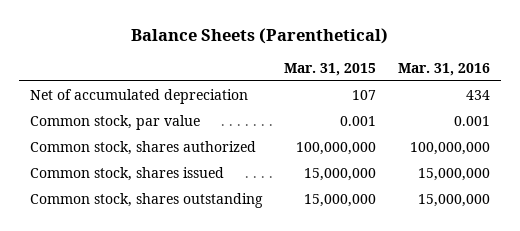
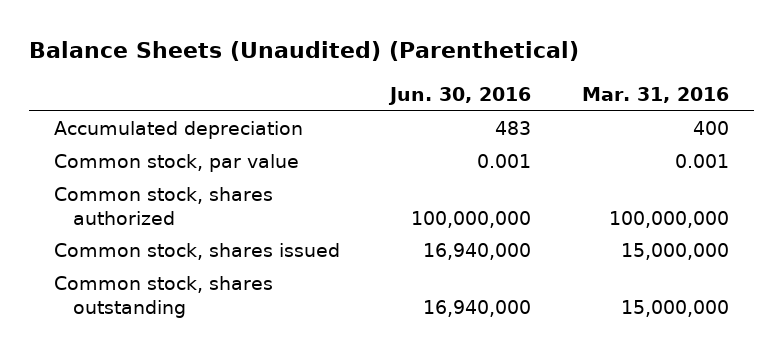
[130,27,388,44] Balance Sheets (Parenthetical) -> [28,41,579,62] Balance Sheets (Unaudited) (Parenthetical)
[284,62,377,76] Mar. 31, 2015 -> none
none -> [388,87,532,106] Jun. 30, 2016
[29,89,248,105] Net of accumulated depreciation -> [53,121,303,140] Accumulated depreciation
[466,90,491,101] 434 -> [692,121,729,136] 400

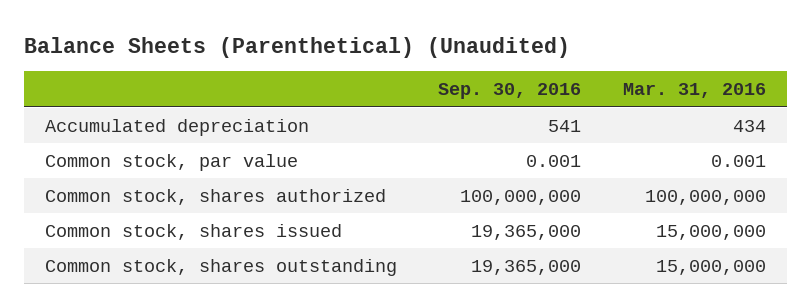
[28,41,579,62] Balance Sheets (Unaudited) (Parenthetical) -> [23,36,570,58] Balance Sheets (Parenthetical) (Unaudited)
[388,87,532,106] Jun. 30, 2016 -> none
none -> [438,83,582,100] Sep. 30, 2016
[692,121,729,136] 400 -> [733,119,767,132] 434

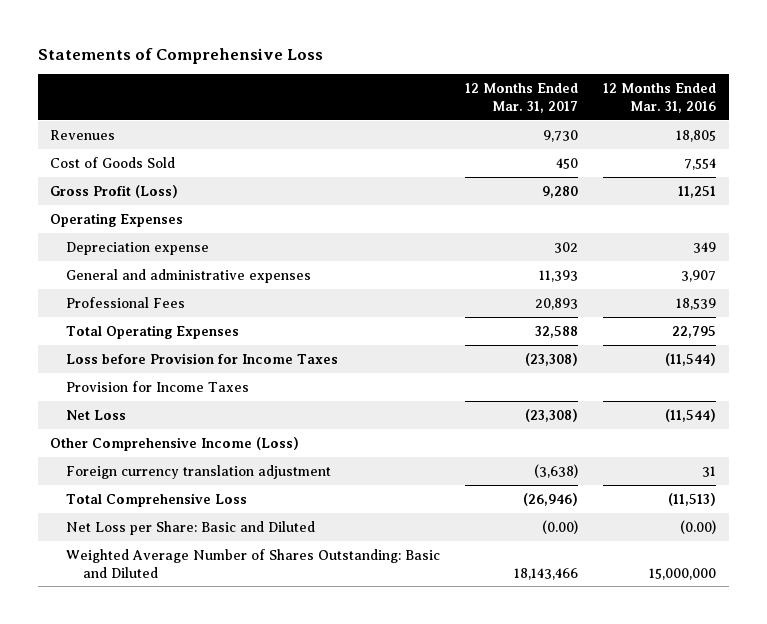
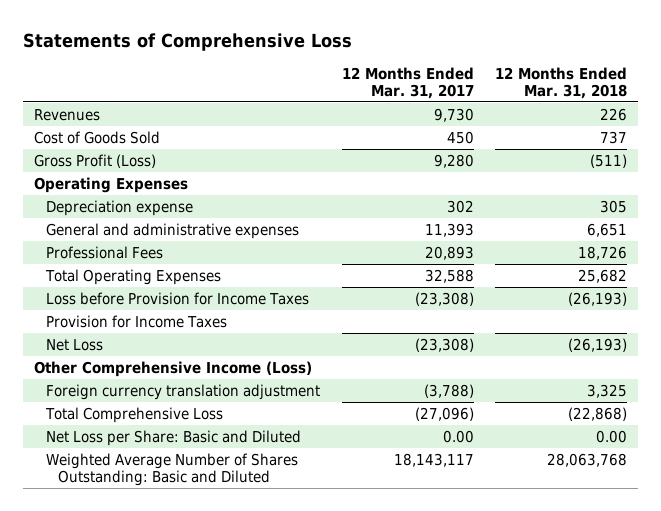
[603,82,717,113] 12 Months Ended Mar. 31, 2016 -> none
none -> [495,66,628,100] 12 Months Ended Mar. 31, 2018
[534,463,579,478] (3,638) -> [423,383,474,398] (3,788)
[523,492,579,506] (26,946) -> [414,406,474,421] (27,096)
[542,519,579,534] (0.00) -> [442,429,474,443] 0.00
[514,567,579,580] 18,143,466 -> [393,452,474,467] 18,143,117

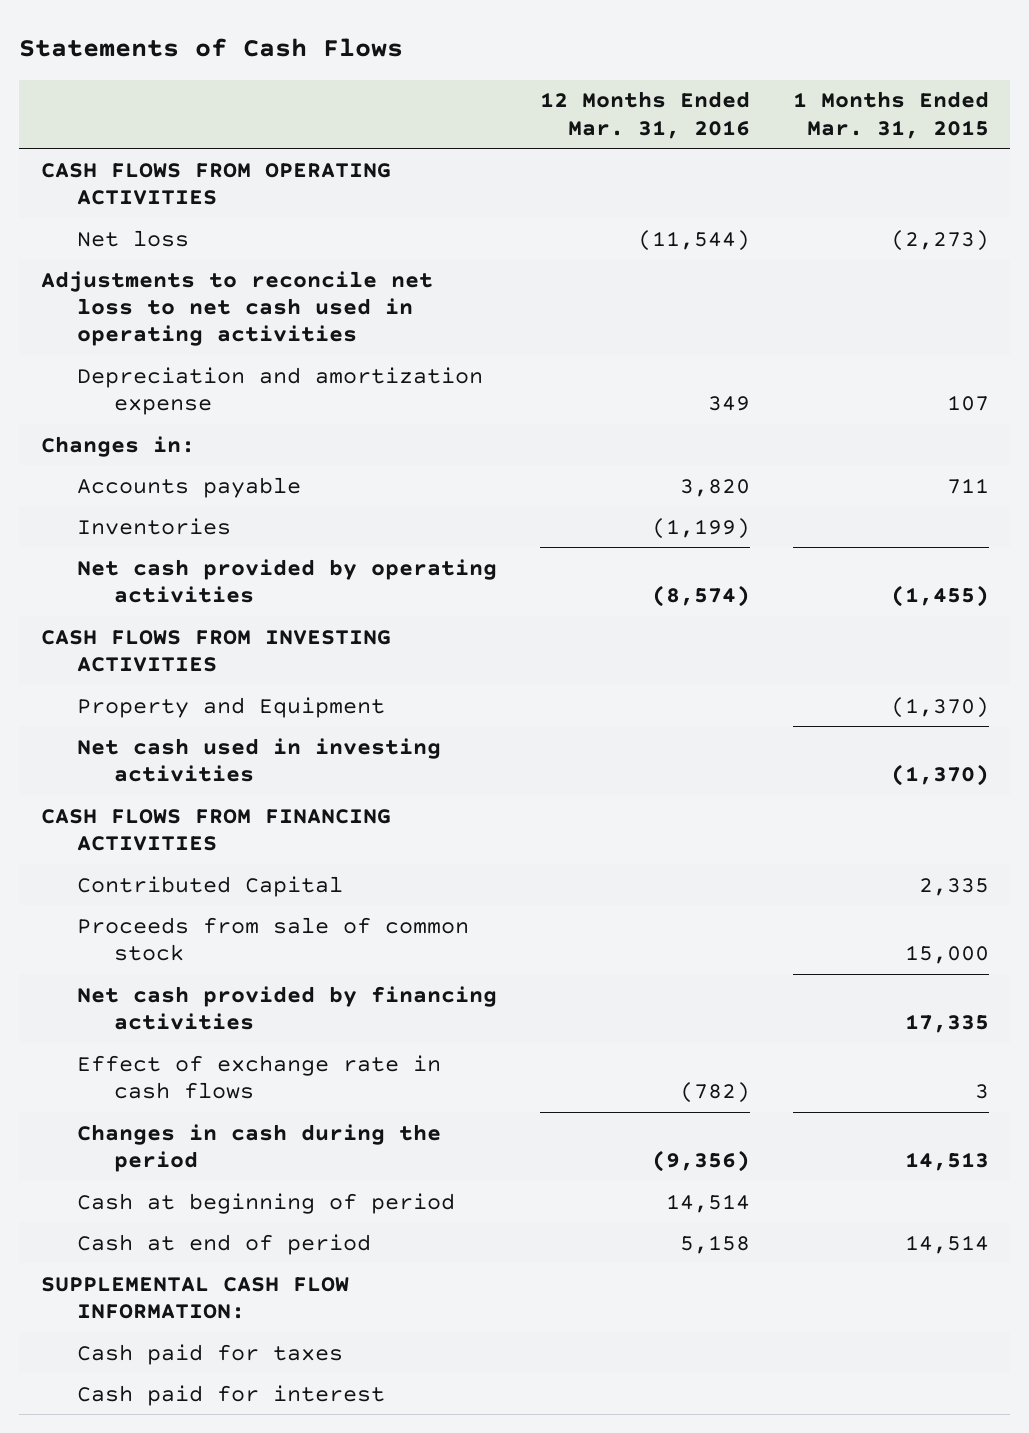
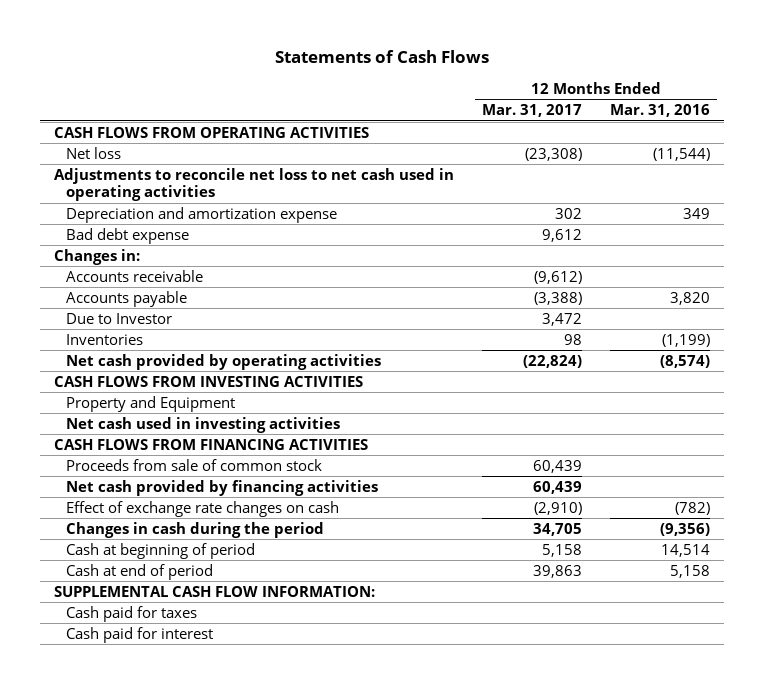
[792,91,989,139] 1 Months Ended Mar. 31, 2015 -> none
none -> [481,104,582,118] Mar. 31, 2017
none -> [65,228,189,245] Bad debt expense
none -> [65,270,203,283] Accounts receivable
none -> [65,313,172,325] Due to Investor
[77,875,344,897] Contributed Capital -> none
[77,1054,442,1100] Effect of exchange rate in cash flows -> [65,501,339,518] Effect of exchange rate changes on cash

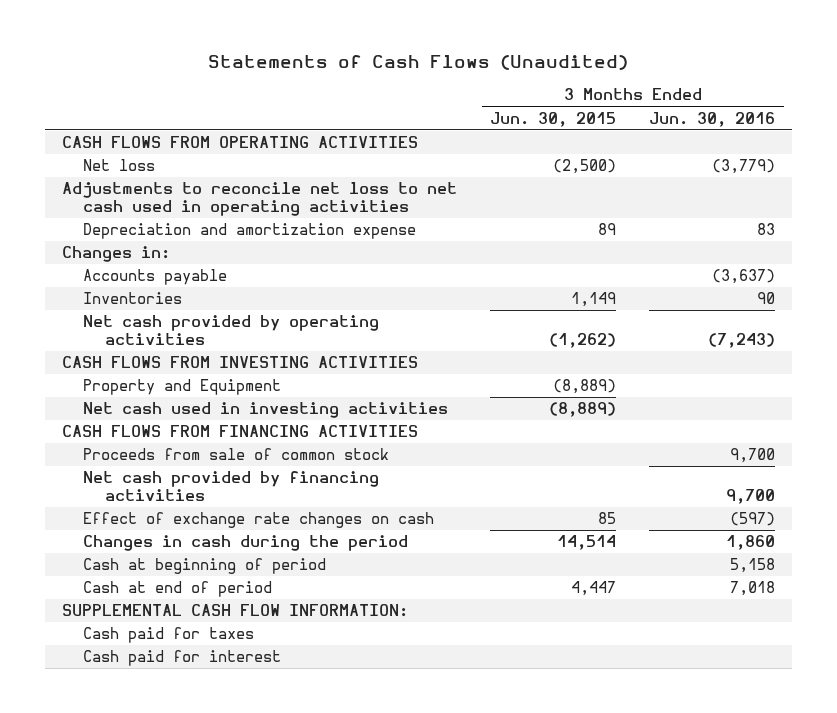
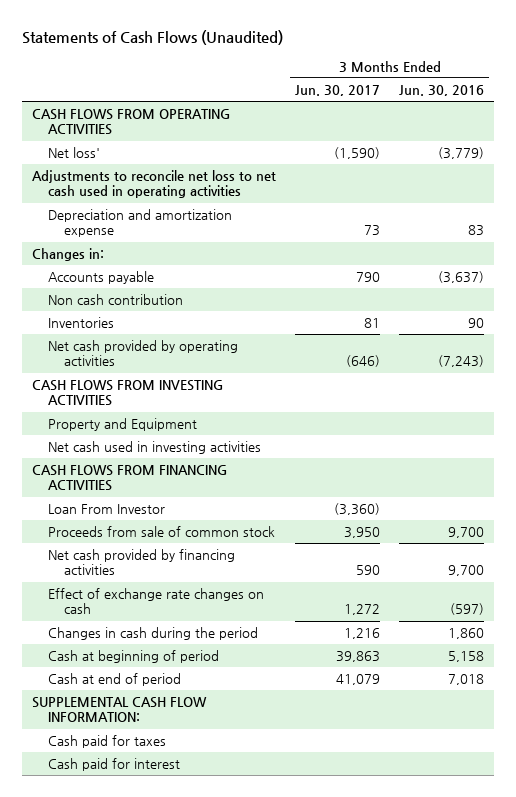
[489,111,616,127] Jun. 30, 2015 -> none
none -> [295,85,381,97] Jun. 30, 2017
[83,159,156,172] Net loss -> [47,147,100,159] Net loss'
none -> [47,294,183,306] Non cash contribution
none -> [47,504,165,515] Loan From Investor

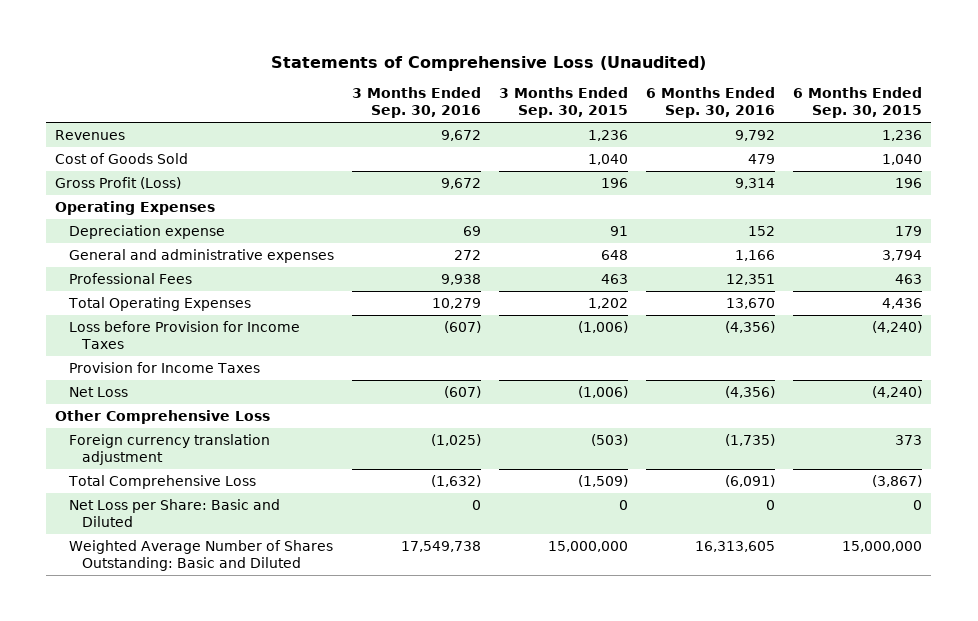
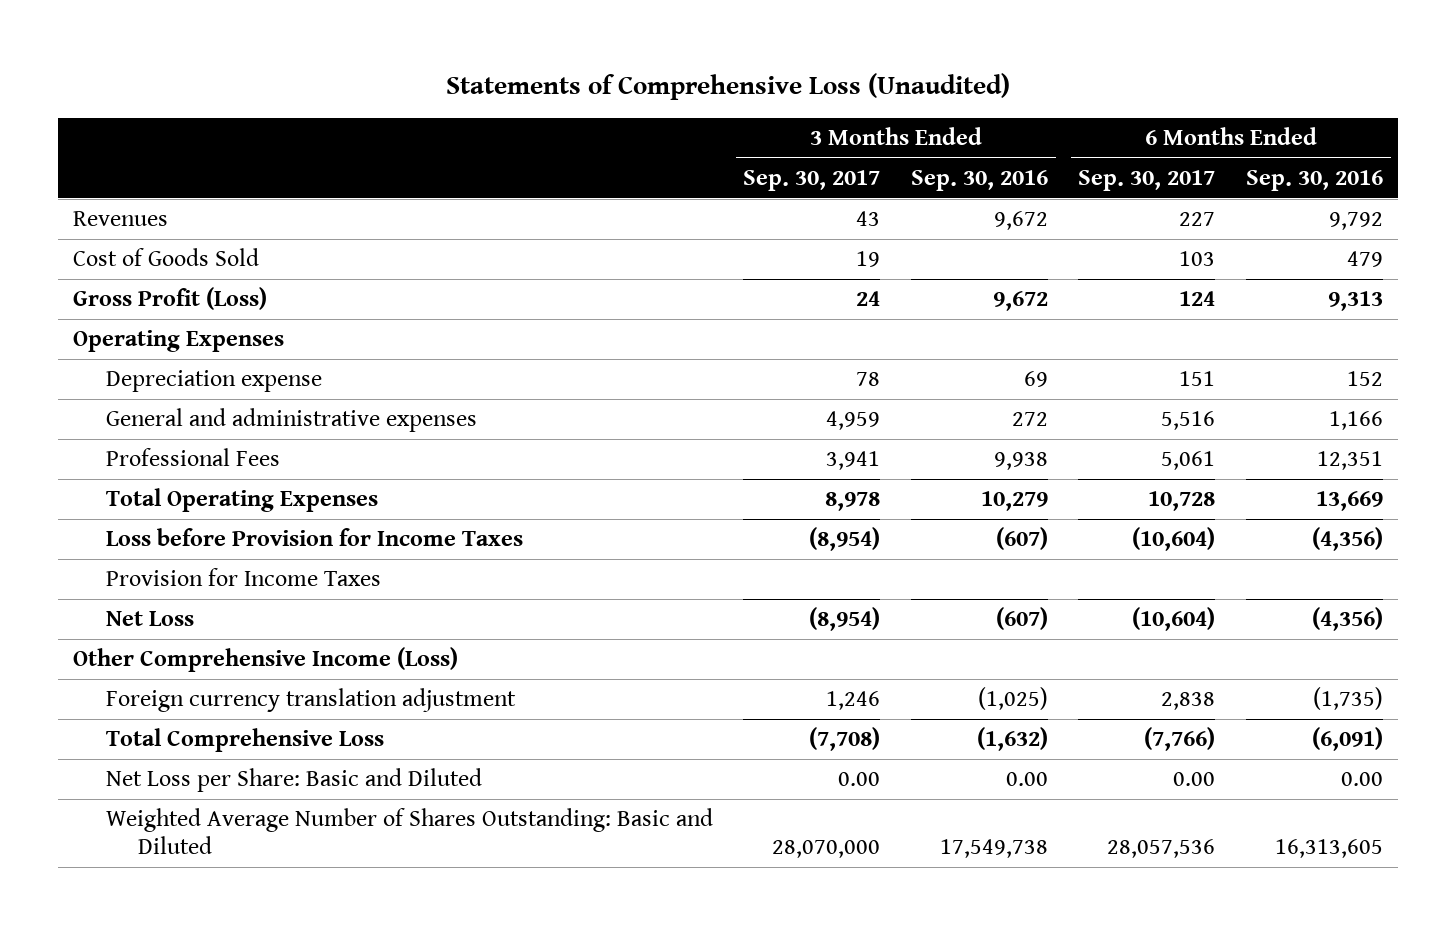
[499,86,629,119] 3 Months Ended Sep. 30, 2015 -> none
[793,86,923,119] 6 Months Ended Sep. 30, 2015 -> none
none -> [743,170,881,192] Sep. 30, 2017
none -> [1078,170,1216,192] Sep. 30, 2017
[735,177,776,189] 9,314 -> [1328,291,1384,312] 9,313
[726,297,776,309] 13,670 -> [1316,491,1384,512] 13,669
[55,409,271,424] Other Comprehensive Loss -> [73,647,459,673] Other Comprehensive Income (Loss)
[472,499,482,510] 0 -> [1005,772,1048,787] 0.00
[766,499,776,510] 0 -> [1341,772,1384,787] 0.00

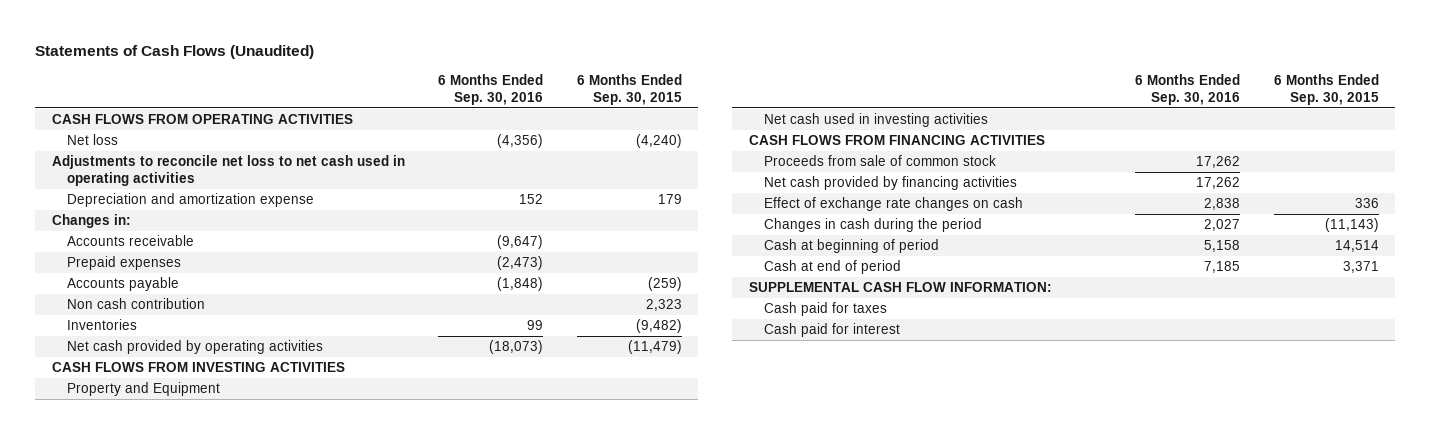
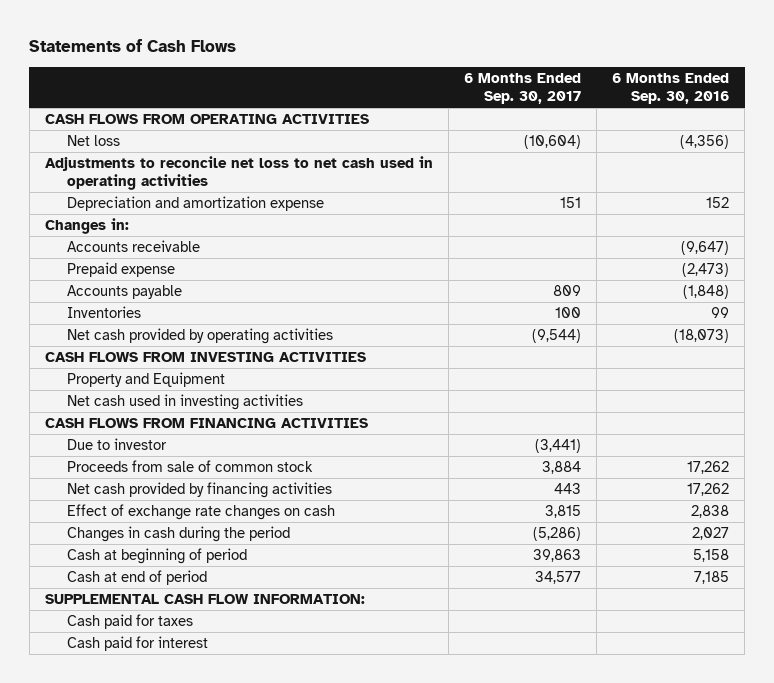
[35,45,315,60] Statements of Cash Flows (Unaudited) -> [29,39,237,53] Statements of Cash Flows
[576,73,682,105] 6 Months Ended Sep. 30, 2015 -> none
none -> [464,73,582,105] 6 Months Ended Sep. 30, 2017
[66,256,181,271] Prepaid expenses -> [66,261,175,277] Prepaid expense
[66,298,205,310] Non cash contribution -> none
none -> [66,437,167,450] Due to investor

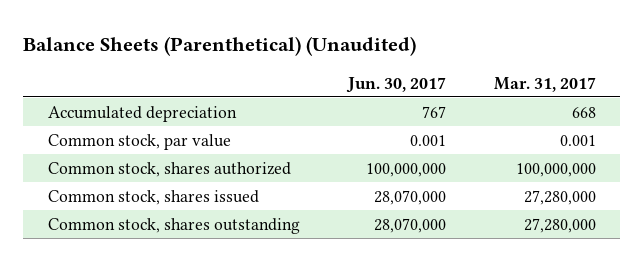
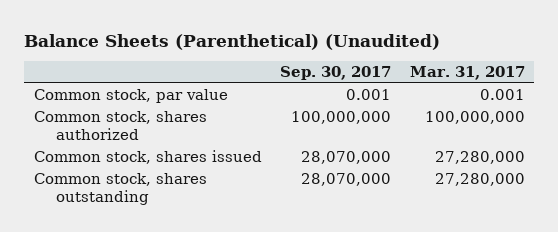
[345,76,446,93] Jun. 30, 2017 -> none
none -> [280,66,392,81] Sep. 30, 2017
[47,105,237,122] Accumulated depreciation -> none

